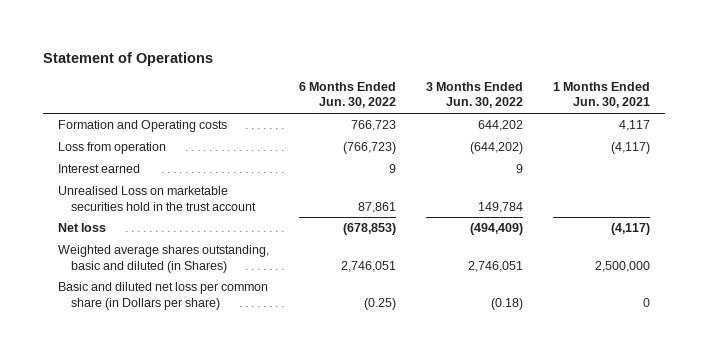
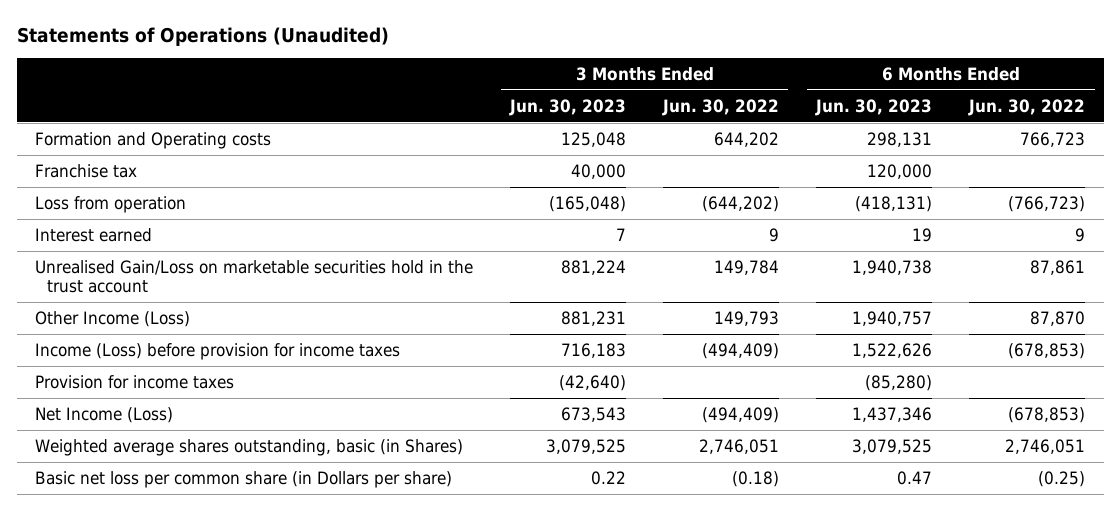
[43,51,214,66] Statement of Operations -> [16,26,389,46] Statements of Operations (Unaudited)
[553,82,651,109] 1 Months Ended Jun. 30, 2021 -> none
none -> [509,98,627,116] Jun. 30, 2023
none -> [815,98,933,116] Jun. 30, 2023
none -> [35,163,138,178] Franchise tax
[58,186,257,211] Unrealised Loss on marketable securities hold in the trust account -> [35,259,474,294] Unrealised Gain/Loss on marketable securities hold in the trust account
none -> [35,310,191,327] Other Income (Loss)
none -> [35,342,401,360] Income (Loss) before provision for income taxes
none -> [35,374,235,389] Provision for income taxes
[58,223,107,233] Net loss -> [35,406,174,423] Net Income (Loss)
[58,245,270,273] Weighted average shares outstanding, basic and diluted (in Shares) -> [35,438,464,456] Weighted average shares outstanding, basic (in Shares)
[58,282,269,310] Basic and diluted net loss per common share (in Dollars per share) -> [35,470,453,488] Basic net loss per common share (in Dollars per share)

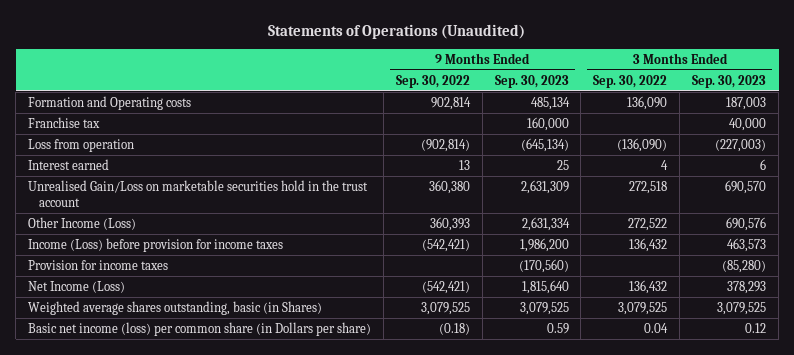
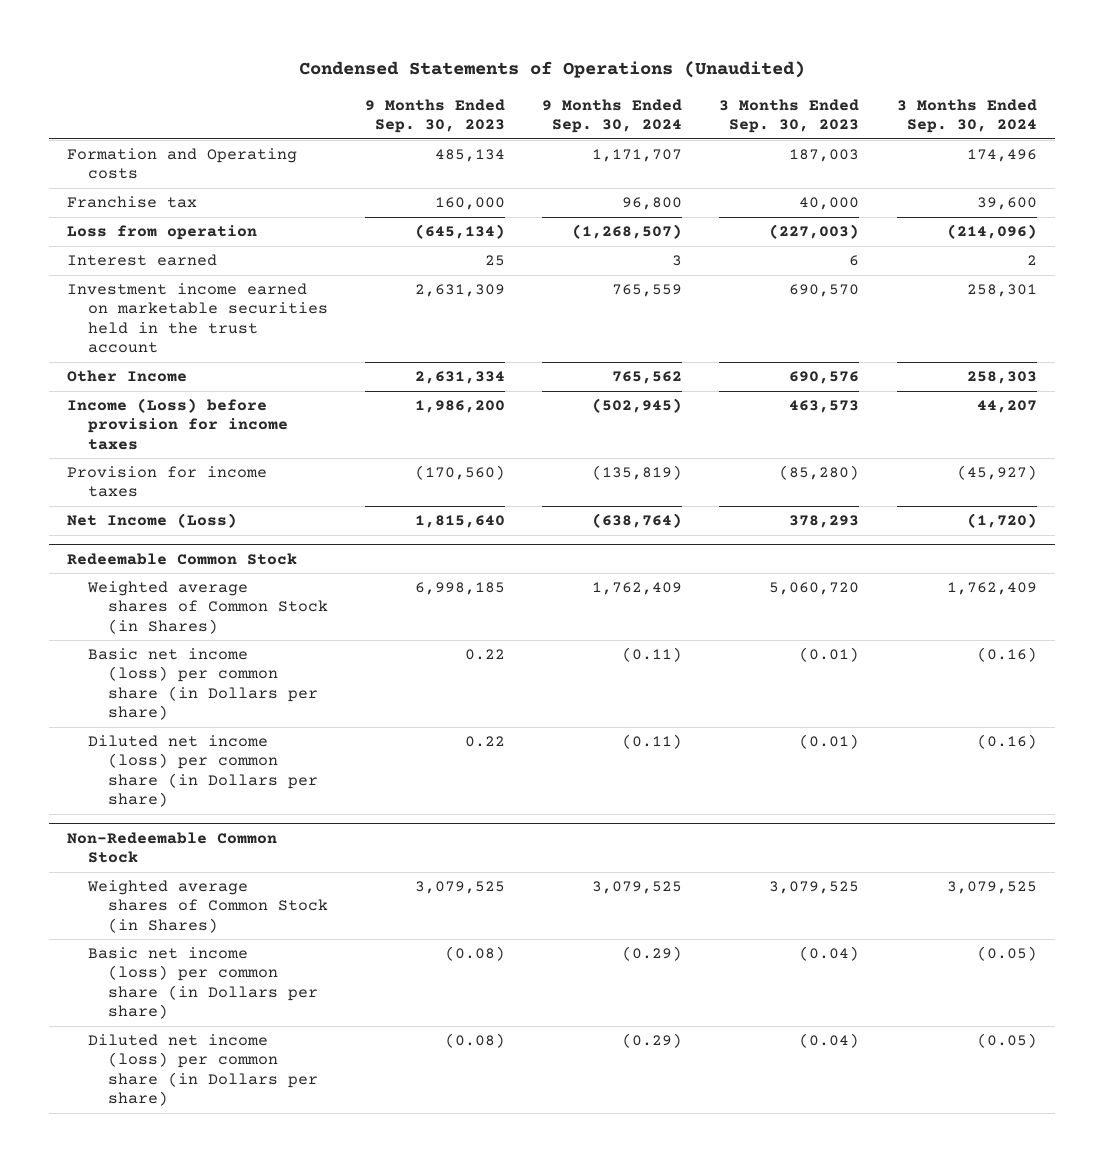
[268,23,526,39] Statements of Operations (Unaudited) -> [298,61,805,79] Condensed Statements of Operations (Unaudited)
[395,74,470,88] Sep. 30, 2022 -> none
[593,74,668,88] Sep. 30, 2022 -> none
none -> [542,99,683,134] 9 Months Ended Sep. 30, 2024
none -> [896,99,1037,134] 3 Months Ended Sep. 30, 2024
[28,179,369,207] Unrealised Gain/Loss on marketable securities hold in the trust account -> [67,283,328,354] Investment income earned on marketable securities held in the trust account
[28,216,137,230] Other Income (Loss) -> [67,370,188,383] Other Income
none -> [67,552,298,565] Redeemable Common Stock
[28,300,323,315] Weighted average shares outstanding, basic (in Shares) -> [86,581,328,634] Weighted average shares of Common Stock (in Shares)
[519,301,569,315] 3,079,525 -> [414,582,505,596] 6,998,185
[717,301,767,315] 3,079,525 -> [769,582,860,596] 5,060,720
[546,322,569,334] 0.59 -> [464,649,505,661] 0.22
[745,322,767,333] 0.12 -> [799,647,860,663] (0.01)
none -> [87,735,318,808] Diluted net income (loss) per common share (in Dollars per share)
none -> [67,831,278,864] Non-Redeemable Common Stock
none -> [86,880,328,933] Weighted average shares of Common Stock (in Shares)
none -> [87,947,318,1020] Basic net income (loss) per common share (in Dollars per share)
none -> [87,1034,318,1107] Diluted net income (loss) per common share (in Dollars per share)

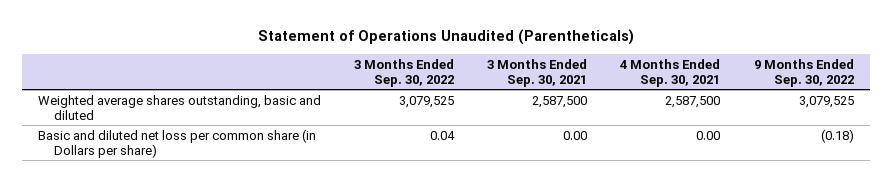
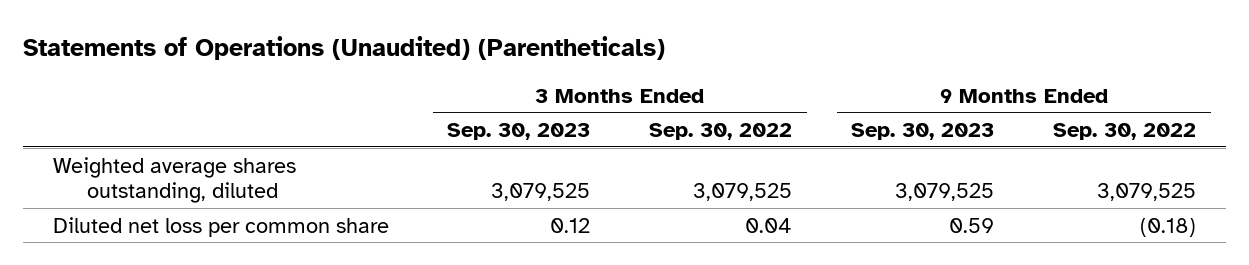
[257,29,634,46] Statement of Operations Unaudited (Parentheticals) -> [23,36,666,61] Statements of Operations (Unaudited) (Parentheticals)
[487,58,588,87] 3 Months Ended Sep. 30, 2021 -> none
[620,58,721,87] 4 Months Ended Sep. 30, 2021 -> none
none -> [447,123,591,141] Sep. 30, 2023
none -> [851,123,995,141] Sep. 30, 2023
[38,94,322,120] Weighted average shares outstanding, basic and diluted -> [52,156,296,203] Weighted average shares outstanding, diluted
[38,128,317,158] Basic and diluted net loss per common share (in Dollars per share) -> [52,216,389,237] Diluted net loss per common share

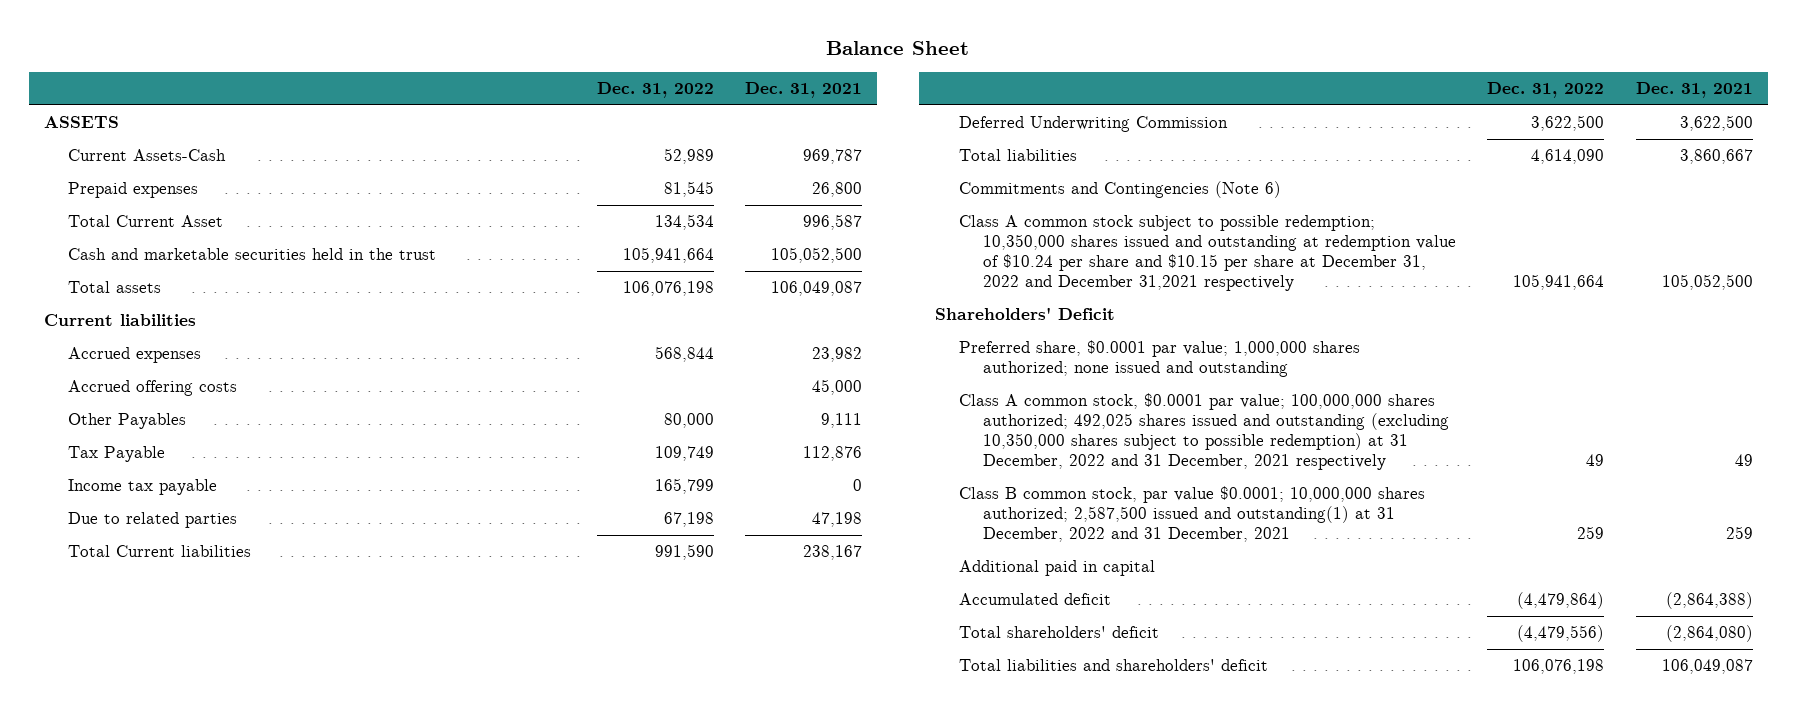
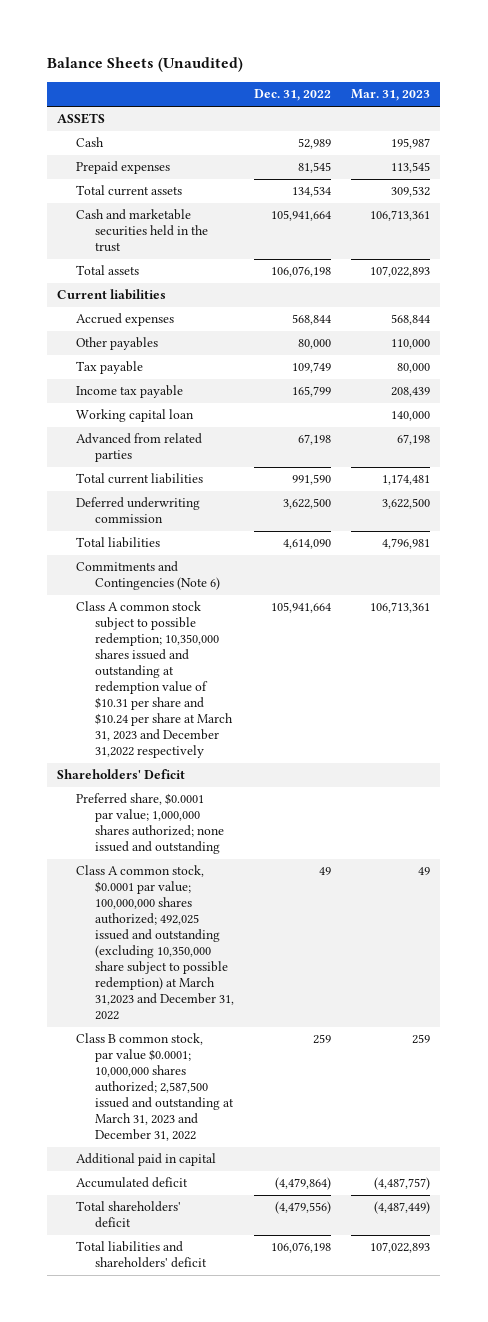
[826,40,970,55] Balance Sheet -> [47,57,244,73] Balance Sheets (Unaudited)
[744,81,862,98] Dec. 31, 2021 -> none
none -> [351,89,431,102] Mar. 31, 2023
[68,149,227,162] Current Assets-Cash -> [76,137,105,148] Cash
[68,215,224,228] Total Current Asset -> [76,185,183,197] Total current assets
[68,380,238,397] Accrued offering costs -> none
[68,413,187,430] Other Payables -> [76,337,159,351] Other payables
[68,446,166,463] Tax Payable -> [76,361,144,375] Tax payable
none -> [76,409,195,423] Working capital loan
[68,512,238,529] Due to related parties -> [76,433,203,463] Advanced from related parties
[68,545,252,558] Total Current liabilities -> [76,473,204,485] Total current liabilities
[959,116,1229,133] Deferred Underwriting Commission -> [76,497,201,524] Deferred underwriting commission
[959,215,1457,292] Class A common stock subject to possible redemption; 10,350,000 shares issued and outstanding at redemption value of $10.24 per share and $10.15 per share at December 31, 2022 and December 31,2021 respectively -> [76,601,234,759] Class A common stock subject to possible redemption; 10,350,000 shares issued and outstanding at redemption value of $10.31 per share and $10.24 per share at March 31, 2023 and December 31,2022 respectively
[959,393,1450,471] Class A common stock, $0.0001 par value; 100,000,000 shares authorized; 492,025 shares issued and outstanding (excluding 10,350,000 shares subject to possible redemption) at 31 December, 2022 and 31 December, 2021 respectively -> [76,865,235,1021] Class A common stock, $0.0001 par value; 100,000,000 shares authorized; 492,025 issued and outstanding (excluding 10,350,000 share subject to possible redemption) at March 31,2023 and December 31, 2022
[959,486,1426,543] Class B common stock, par value $0.0001; 10,000,000 shares authorized; 2,587,500 issued and outstanding(1) at 31 December, 2022 and 31 December, 2021 -> [76,1033,235,1142] Class B common stock, par value $0.0001; 10,000,000 shares authorized; 2,587,500 issued and outstanding at March 31, 2023 and December 31, 2022

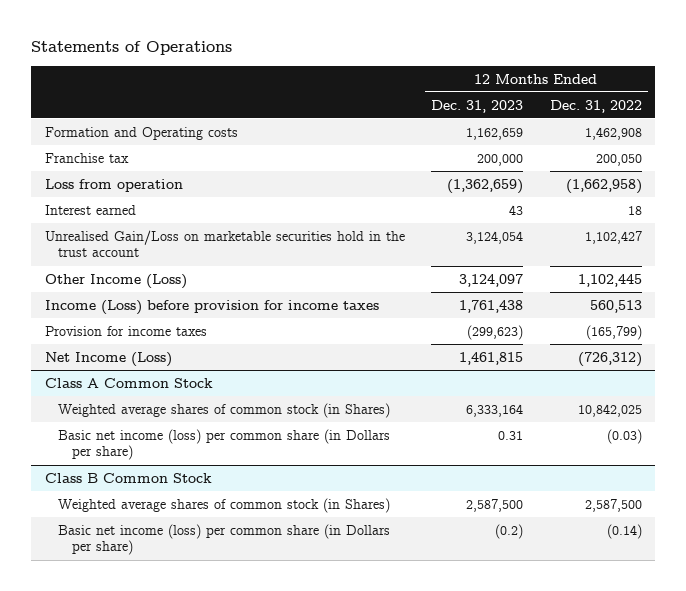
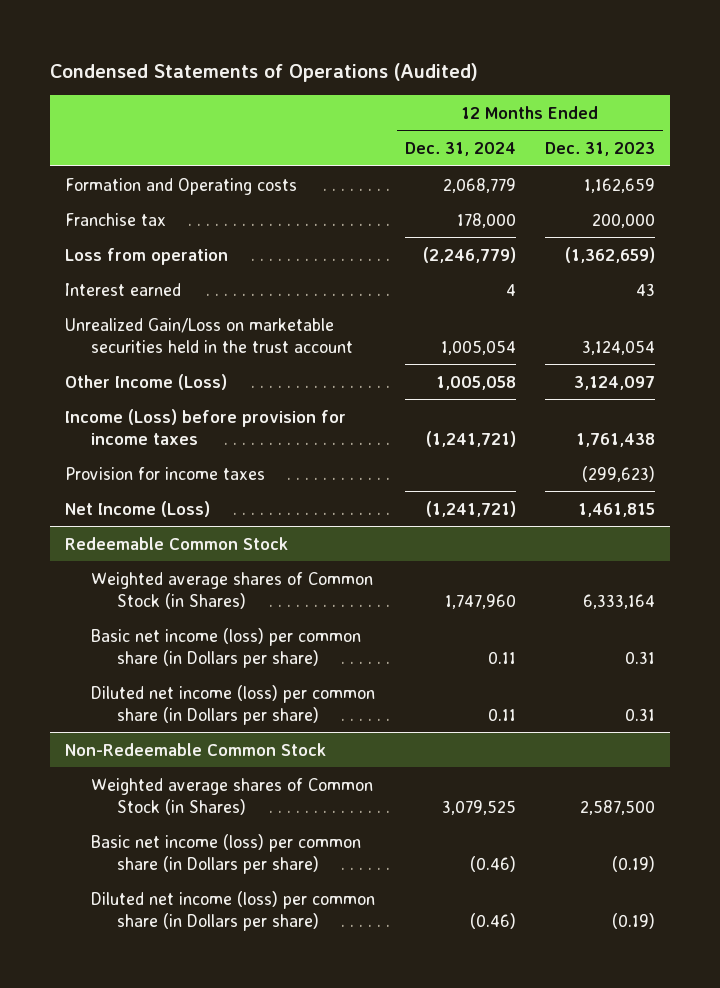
[31,41,233,56] Statements of Operations -> [50,62,479,82] Condensed Statements of Operations (Audited)
[549,99,642,113] Dec. 31, 2022 -> none
none -> [404,141,516,156] Dec. 31, 2024
[44,229,405,258] Unrealised Gain/Loss on marketable securities hold in the trust account -> [65,317,353,353] Unrealized Gain/Loss on marketable securities held in the trust account
[44,377,213,388] Class A Common Stock -> none
none -> [65,536,289,550] Redeemable Common Stock
[58,402,391,418] Weighted average shares of common stock (in Shares) -> [90,571,373,609] Weighted average shares of Common Stock (in Shares)
[44,472,212,483] Class B Common Stock -> none
none -> [90,684,375,725] Diluted net income (loss) per common share (in Dollars per share)
none -> [65,742,327,756] Non-Redeemable Common Stock
[58,497,391,513] Weighted average shares of common stock (in Shares) -> [90,777,373,815] Weighted average shares of Common Stock (in Shares)
[495,523,524,539] (0.2) -> [612,855,656,872] (0.19)
none -> [90,890,375,931] Diluted net income (loss) per common share (in Dollars per share)

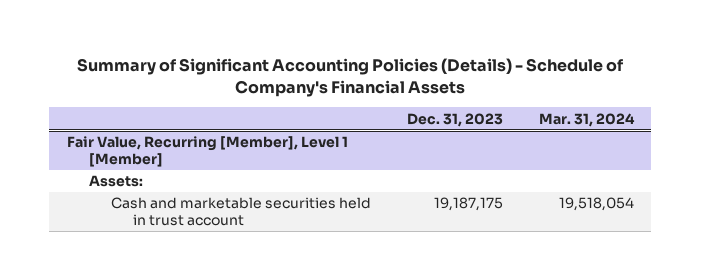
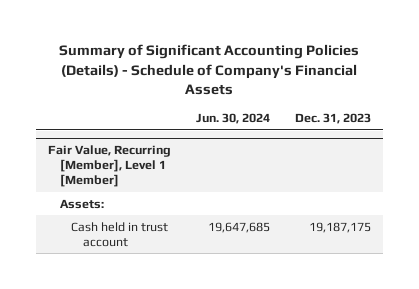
[538,112,635,127] Mar. 31, 2024 -> none
none -> [195,113,270,125] Jun. 30, 2024
[111,197,372,227] Cash and marketable securities held in trust account -> [71,221,169,247] Cash held in trust account

